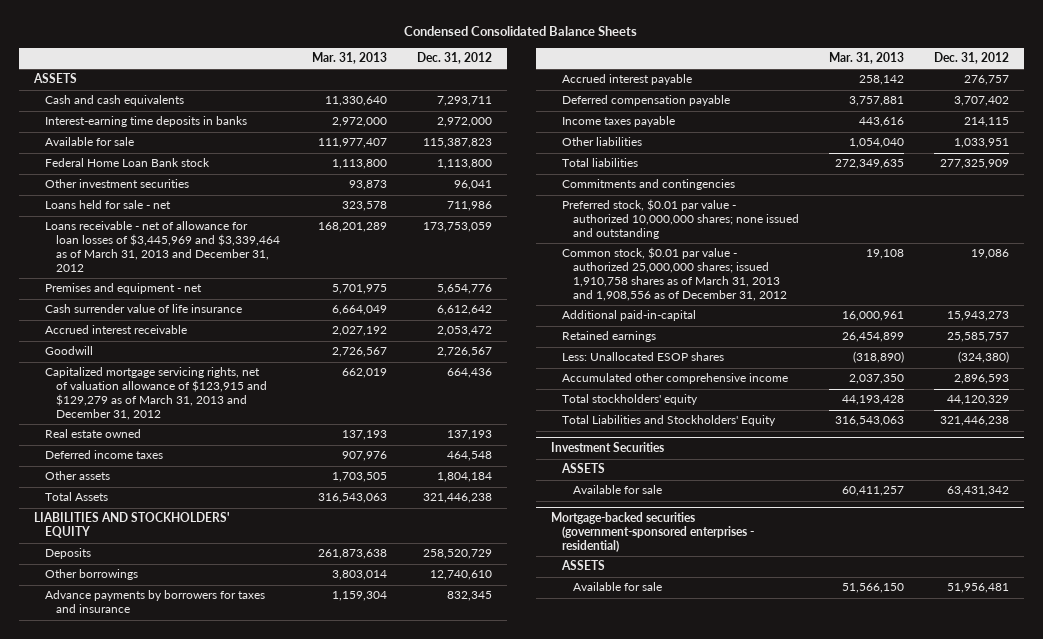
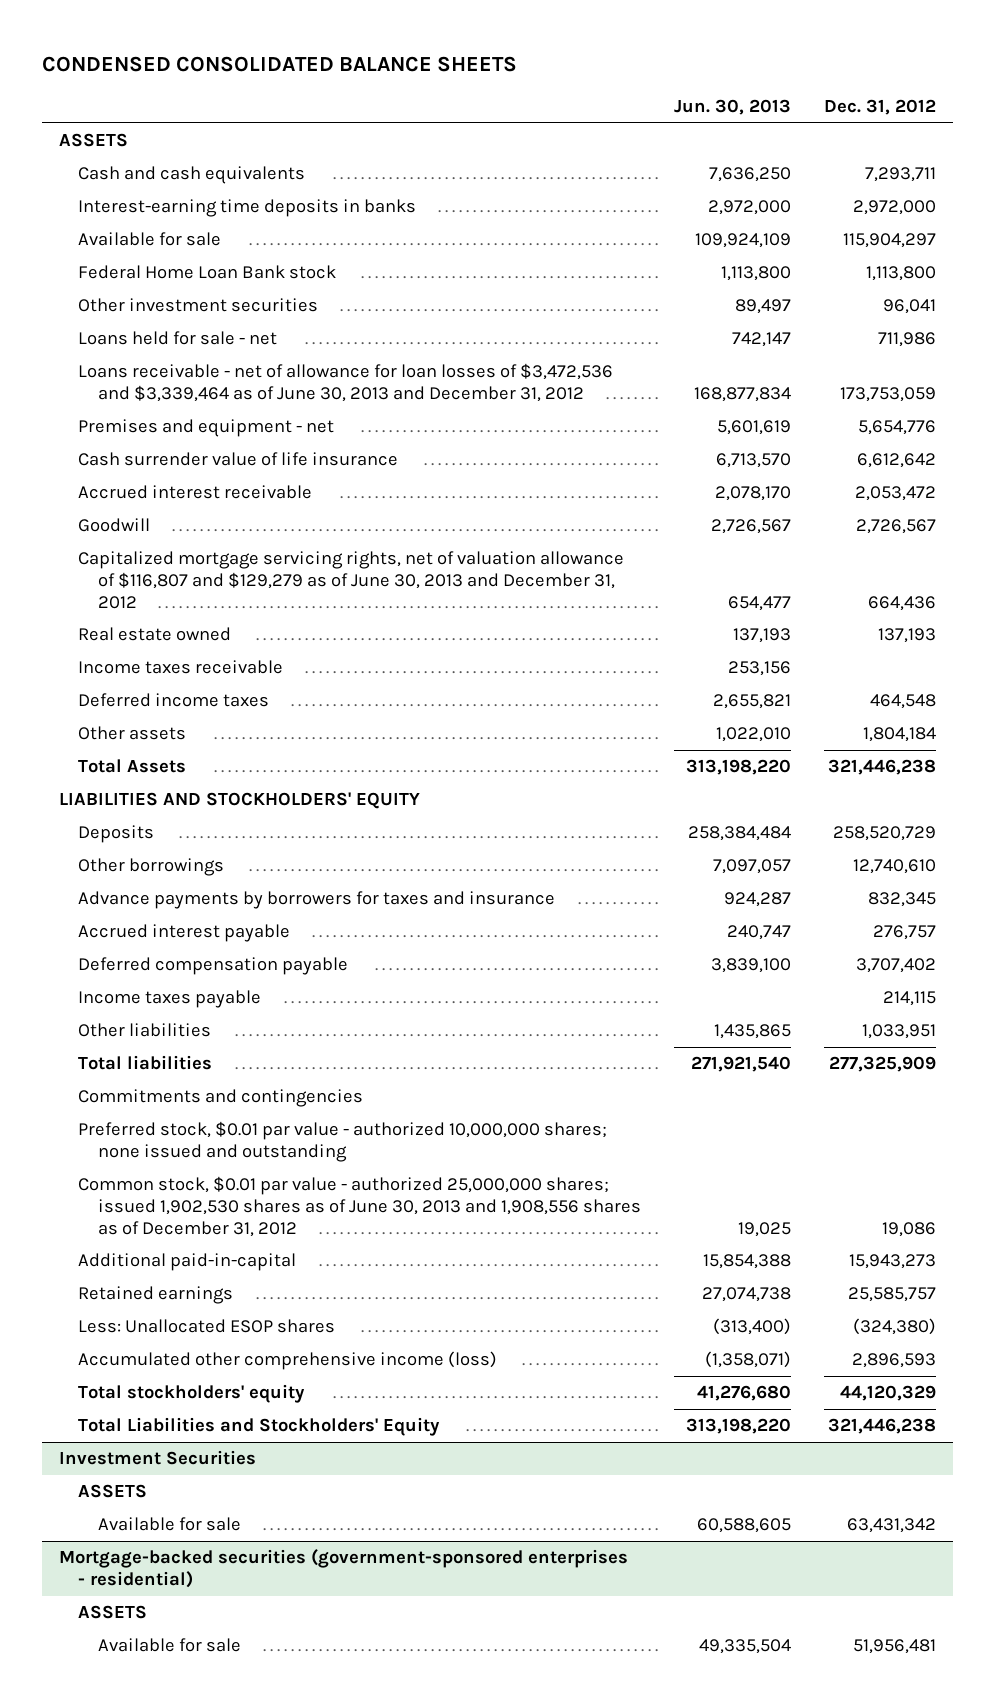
[404,26,638,37] Condensed Consolidated Balance Sheets -> [42,56,518,73] CONDENSED CONSOLIDATED BALANCE SHEETS
[312,52,388,65] Mar. 31, 2013 -> none
none -> [674,99,792,116] Jun. 30, 2013
[423,138,493,149] 115,387,823 -> [843,233,937,249] 115,904,297
[44,221,280,273] Loans receivable - net of allowance for loan losses of $3,445,969 and $3,339,464 as of March 31, 2013 and December 31, 2012 -> [78,363,614,403] Loans receivable - net of allowance for loan losses of $3,472,536 and $3,339,464 as of June 30, 2013 and December 31, 2012
[44,367,267,421] Capitalized mortgage servicing rights, net of valuation allowance of $123,915 and $129,279 as of March 31, 2013 and December 31, 2012 -> [78,551,625,609] Capitalized mortgage servicing rights, net of valuation allowance of $116,807 and $129,279 as of June 30, 2013 and December 31, 2012
none -> [78,660,284,675] Income taxes receivable
[561,247,787,302] Common stock, $0.01 par value - authorized 25,000,000 shares; issued 1,910,758 shares as of March 31, 2013 and 1,908,556 as of December 31, 2012 -> [78,1176,642,1237] Common stock, $0.01 par value - authorized 25,000,000 shares; issued 1,902,530 shares as of June 30, 2013 and 1,908,556 shares as of December 31, 2012
[561,373,788,385] Accumulated other comprehensive income -> [78,1351,498,1371] Accumulated other comprehensive income (loss)

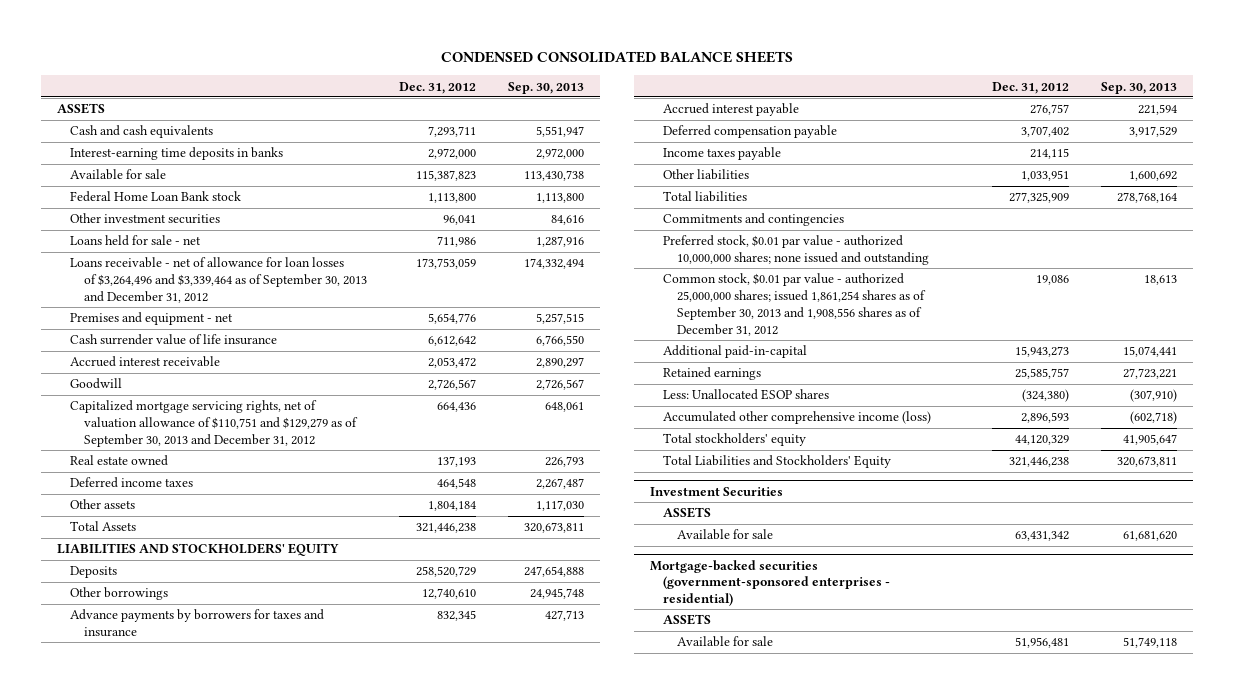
[674,99,792,116] Jun. 30, 2013 -> none
none -> [507,81,584,94] Sep. 30, 2013
[843,233,937,249] 115,904,297 -> [416,170,477,182] 115,387,823
[78,363,614,403] Loans receivable - net of allowance for loan losses of $3,472,536 and $3,339,464 as of June 30, 2013 and December 31, 2012 -> [70,257,368,303] Loans receivable - net of allowance for loan losses of $3,264,496 and $3,339,464 as of September 30, 2013 and December 31, 2012
[78,551,625,609] Capitalized mortgage servicing rights, net of valuation allowance of $116,807 and $129,279 as of June 30, 2013 and December 31, 2012 -> [70,400,359,447] Capitalized mortgage servicing rights, net of valuation allowance of $110,751 and $129,279 as of September 30, 2013 and December 31, 2012
[78,660,284,675] Income taxes receivable -> none
[78,1176,642,1237] Common stock, $0.01 par value - authorized 25,000,000 shares; issued 1,902,530 shares as of June 30, 2013 and 1,908,556 shares as of December 31, 2012 -> [663,273,927,336] Common stock, $0.01 par value - authorized 25,000,000 shares; issued 1,861,254 shares as of September 30, 2013 and 1,908,556 shares as of December 31, 2012

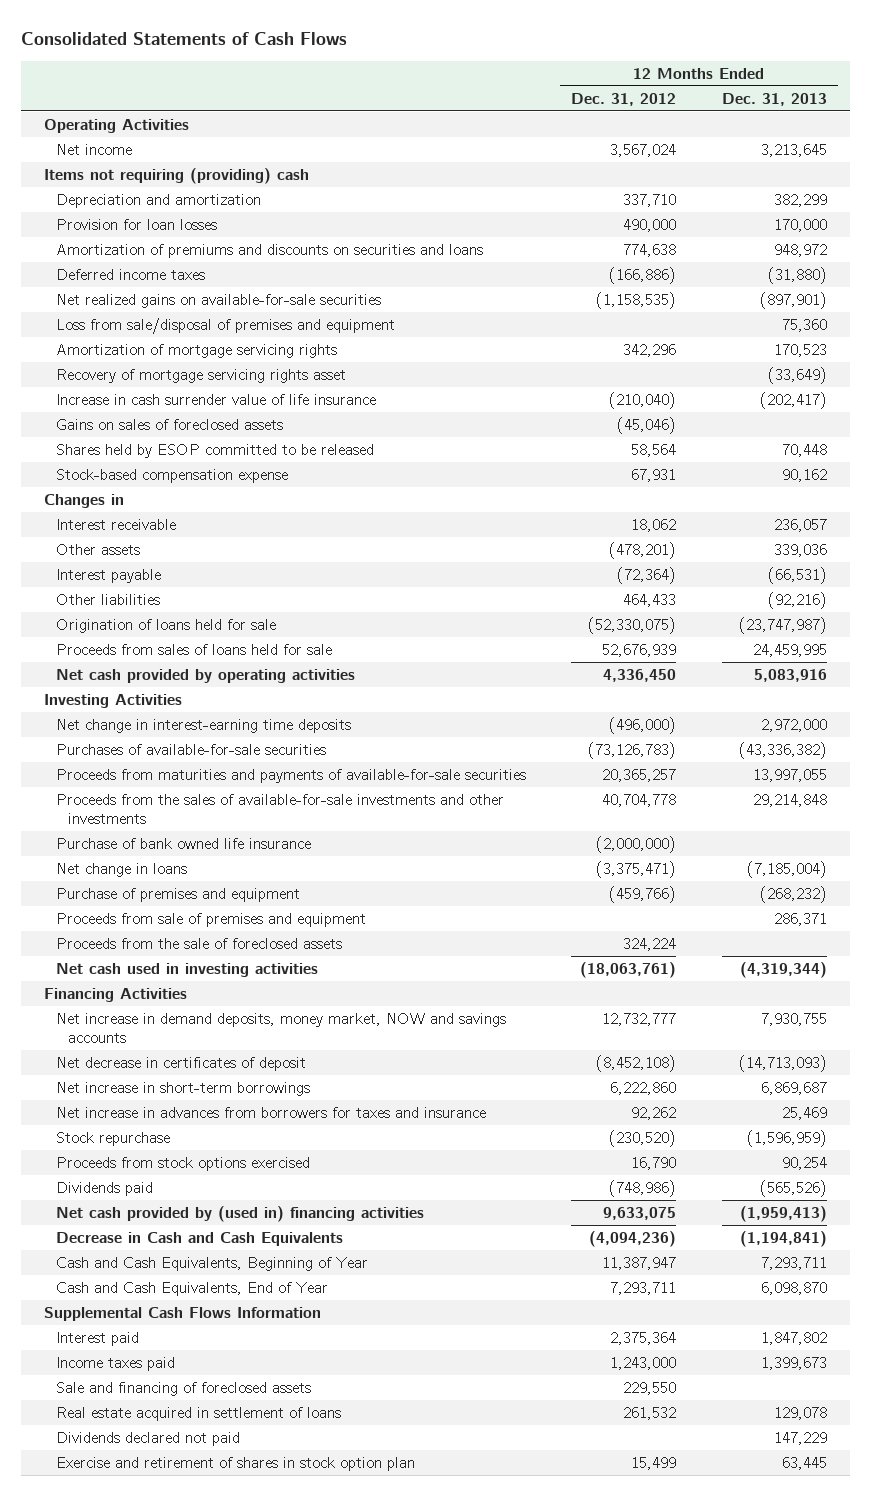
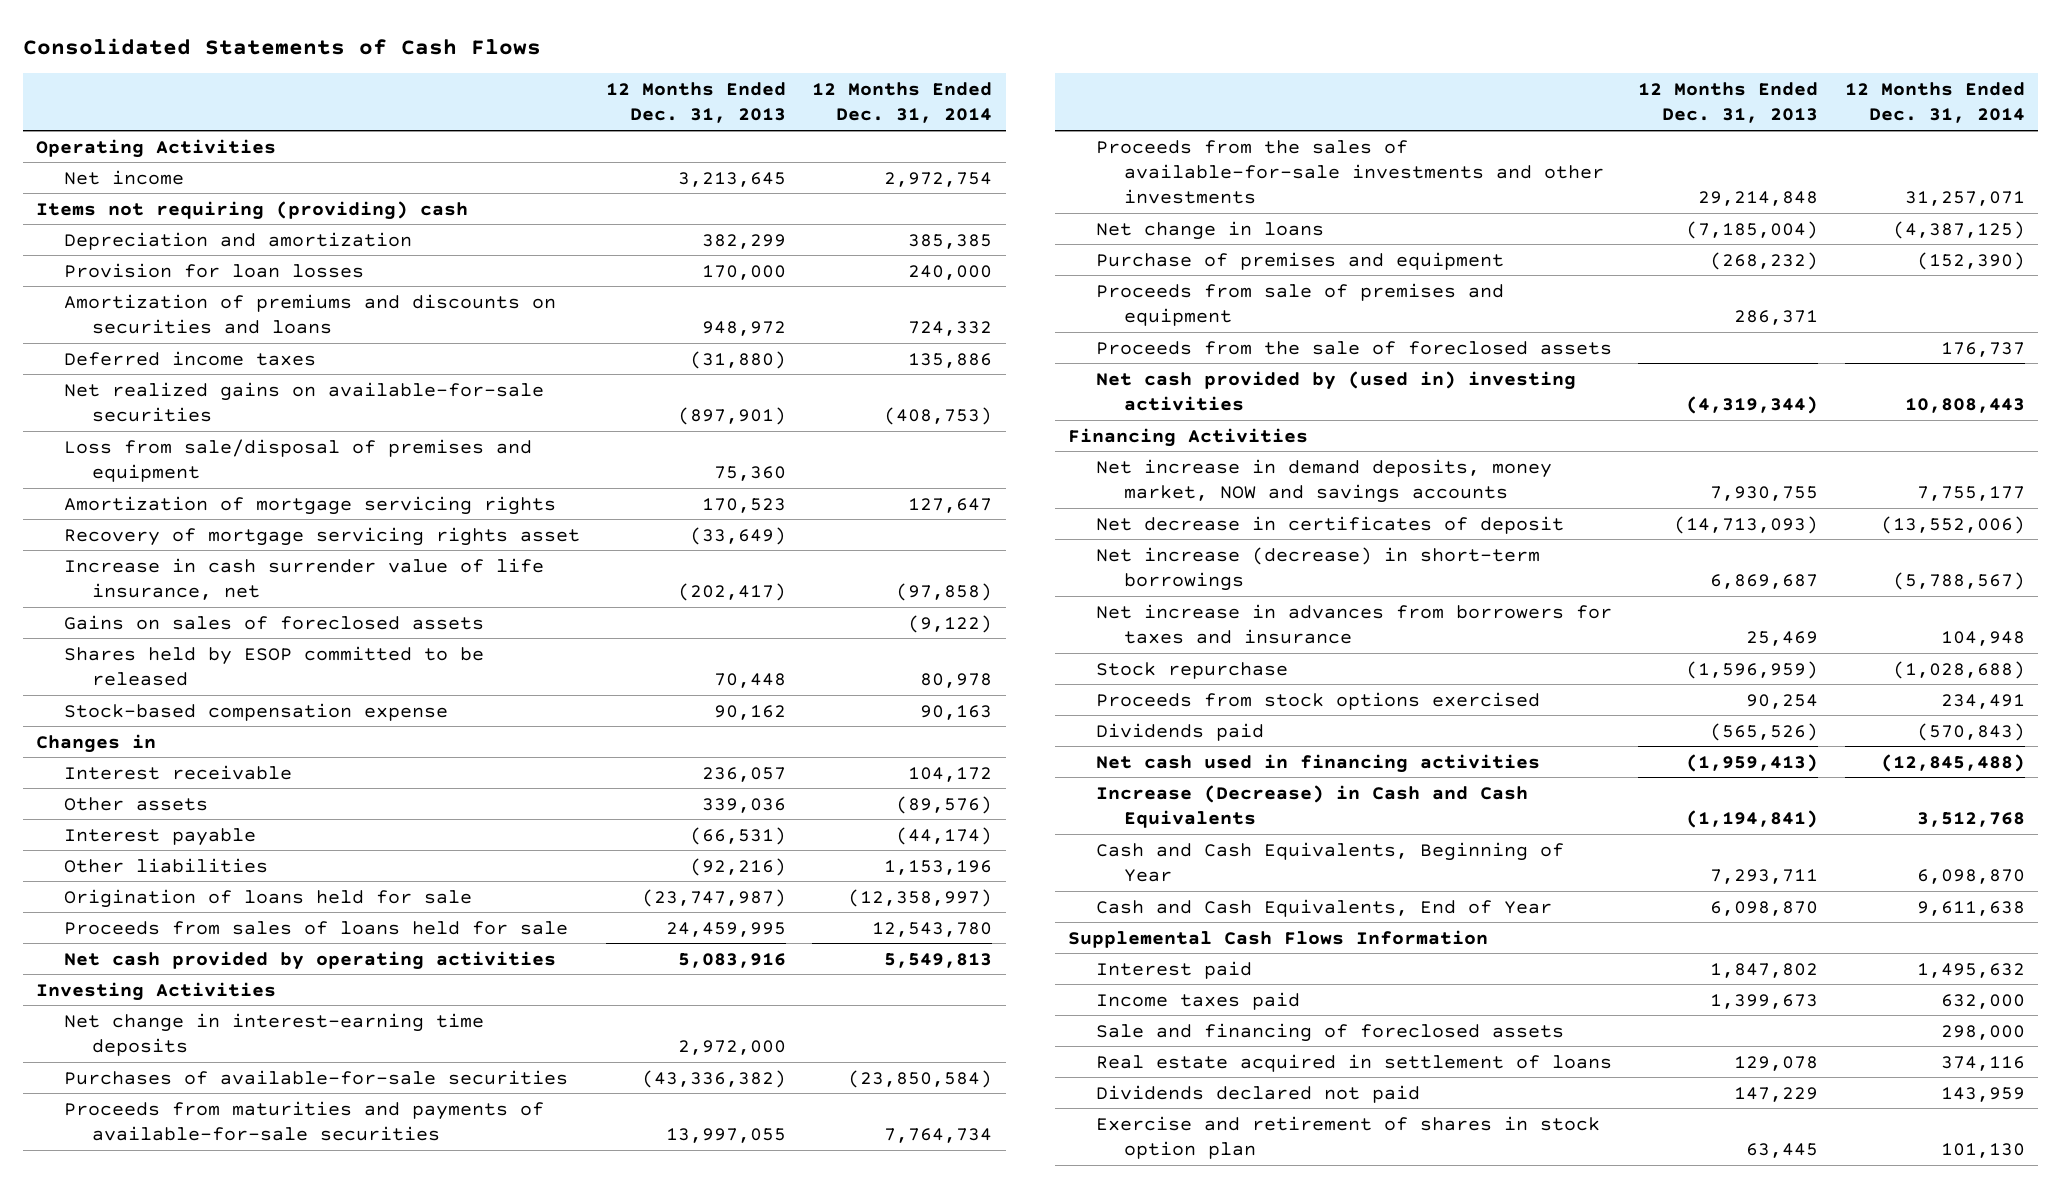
[571,92,677,106] Dec. 31, 2012 -> none
none -> [812,81,993,124] 12 Months Ended Dec. 31, 2014
[55,393,376,405] Increase in cash surrender value of life insurance -> [63,557,544,600] Increase in cash surrender value of life insurance, net
[55,837,311,849] Purchase of bank owned life insurance -> none
[55,962,318,977] Net cash used in investing activities -> [1096,370,1577,411] Net cash provided by (used in) investing activities
[55,1081,310,1096] Net increase in short-term borrowings -> [1096,546,1541,591] Net increase (decrease) in short-term borrowings
[55,1205,424,1222] Net cash provided by (used in) financing activities -> [1096,753,1541,773] Net cash used in financing activities
[55,1231,343,1246] Decrease in Cash and Cash Equivalents -> [1096,784,1529,828] Increase (Decrease) in Cash and Cash Equivalents

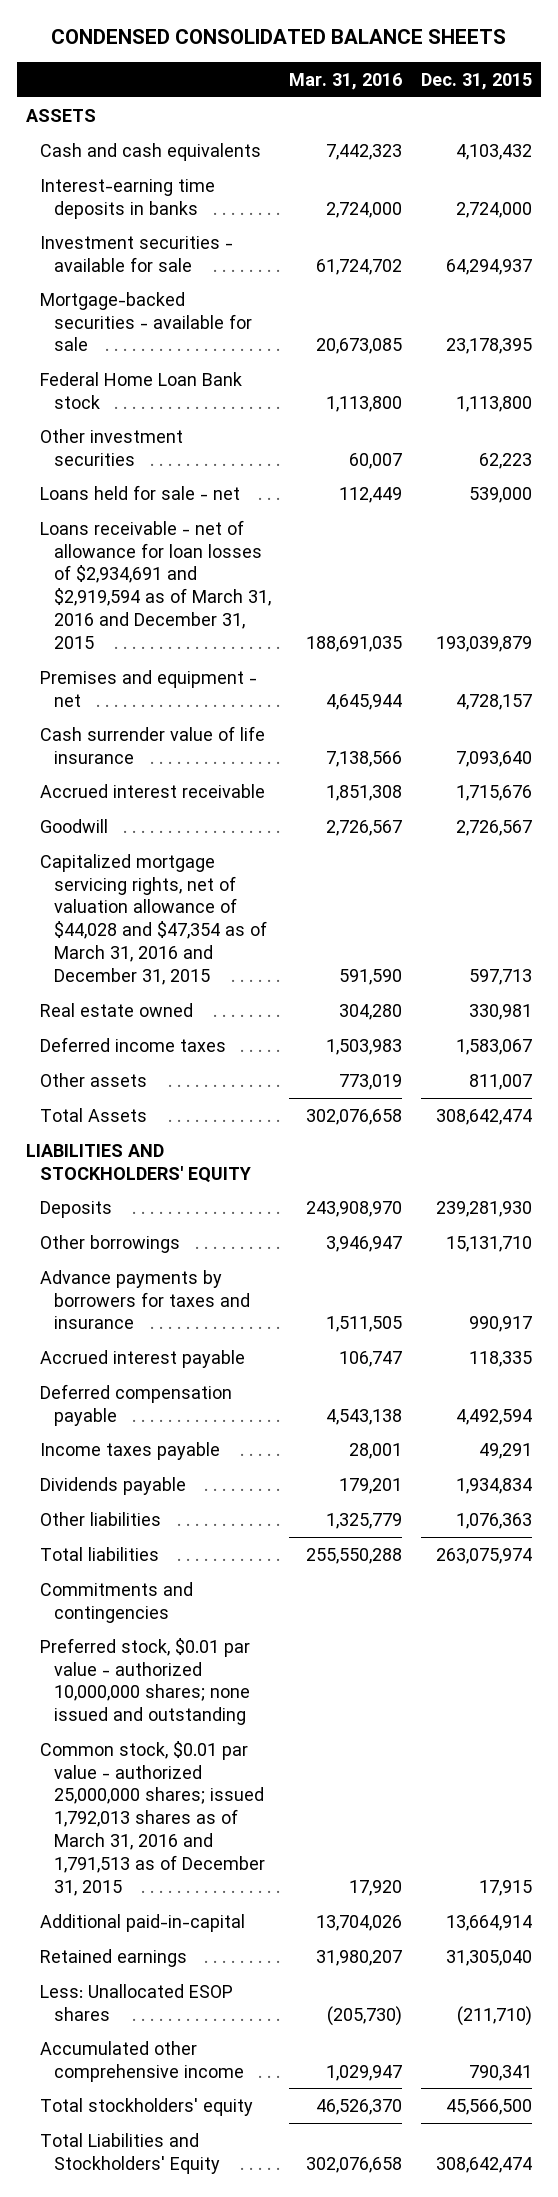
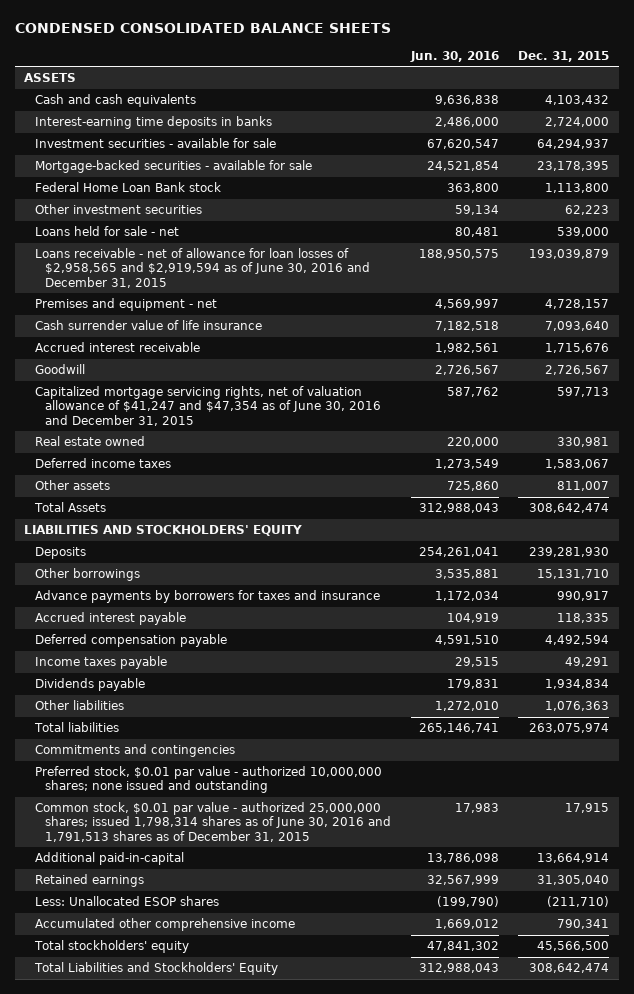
[289,72,403,90] Mar. 31, 2016 -> none
none -> [409,50,499,62] Jun. 30, 2016
[39,519,271,650] Loans receivable - net of allowance for loan losses of $2,934,691 and $2,919,594 as of March 31, 2016 and December 31, 2015 -> [34,248,371,288] Loans receivable - net of allowance for loan losses of $2,958,565 and $2,919,594 as of June 30, 2016 and December 31, 2015
[39,853,267,986] Capitalized mortgage servicing rights, net of valuation allowance of $44,028 and $47,354 as of March 31, 2016 and December 31, 2015 -> [34,386,382,426] Capitalized mortgage servicing rights, net of valuation allowance of $41,247 and $47,354 as of June 30, 2016 and December 31, 2015
[39,1740,265,1896] Common stock, $0.01 par value - authorized 25,000,000 shares; issued 1,792,013 shares as of March 31, 2016 and 1,791,513 as of December 31, 2015 -> [34,802,392,842] Common stock, $0.01 par value - authorized 25,000,000 shares; issued 1,798,314 shares as of June 30, 2016 and 1,791,513 shares as of December 31, 2015

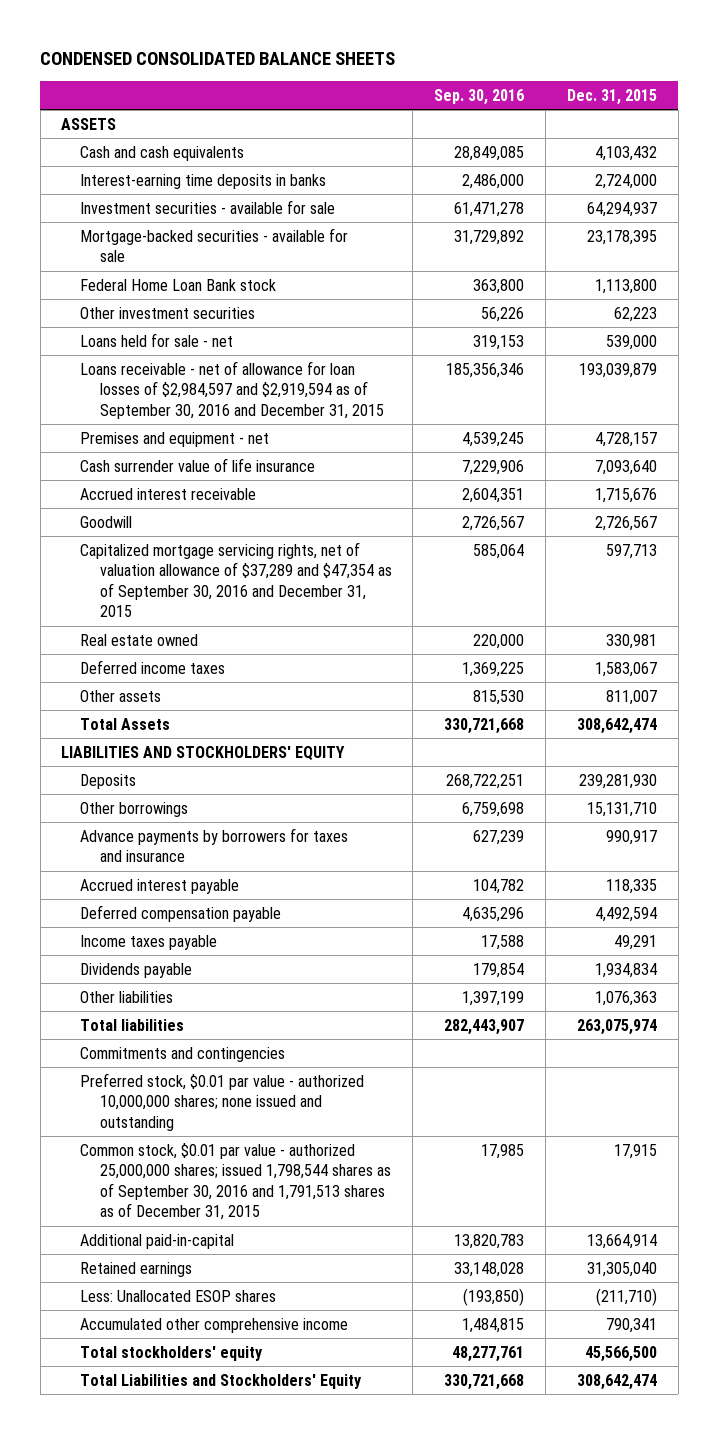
[409,50,499,62] Jun. 30, 2016 -> none
none -> [434,88,525,105] Sep. 30, 2016
[34,248,371,288] Loans receivable - net of allowance for loan losses of $2,958,565 and $2,919,594 as of June 30, 2016 and December 31, 2015 -> [80,360,384,419] Loans receivable - net of allowance for loan losses of $2,984,597 and $2,919,594 as of September 30, 2016 and December 31, 2015
[34,386,382,426] Capitalized mortgage servicing rights, net of valuation allowance of $41,247 and $47,354 as of June 30, 2016 and December 31, 2015 -> [80,541,392,618] Capitalized mortgage servicing rights, net of valuation allowance of $37,289 and $47,354 as of September 30, 2016 and December 31, 2015
[34,802,392,842] Common stock, $0.01 par value - authorized 25,000,000 shares; issued 1,798,314 shares as of June 30, 2016 and 1,791,513 shares as of December 31, 2015 -> [80,1142,391,1221] Common stock, $0.01 par value - authorized 25,000,000 shares; issued 1,798,544 shares as of September 30, 2016 and 1,791,513 shares as of December 31, 2015

